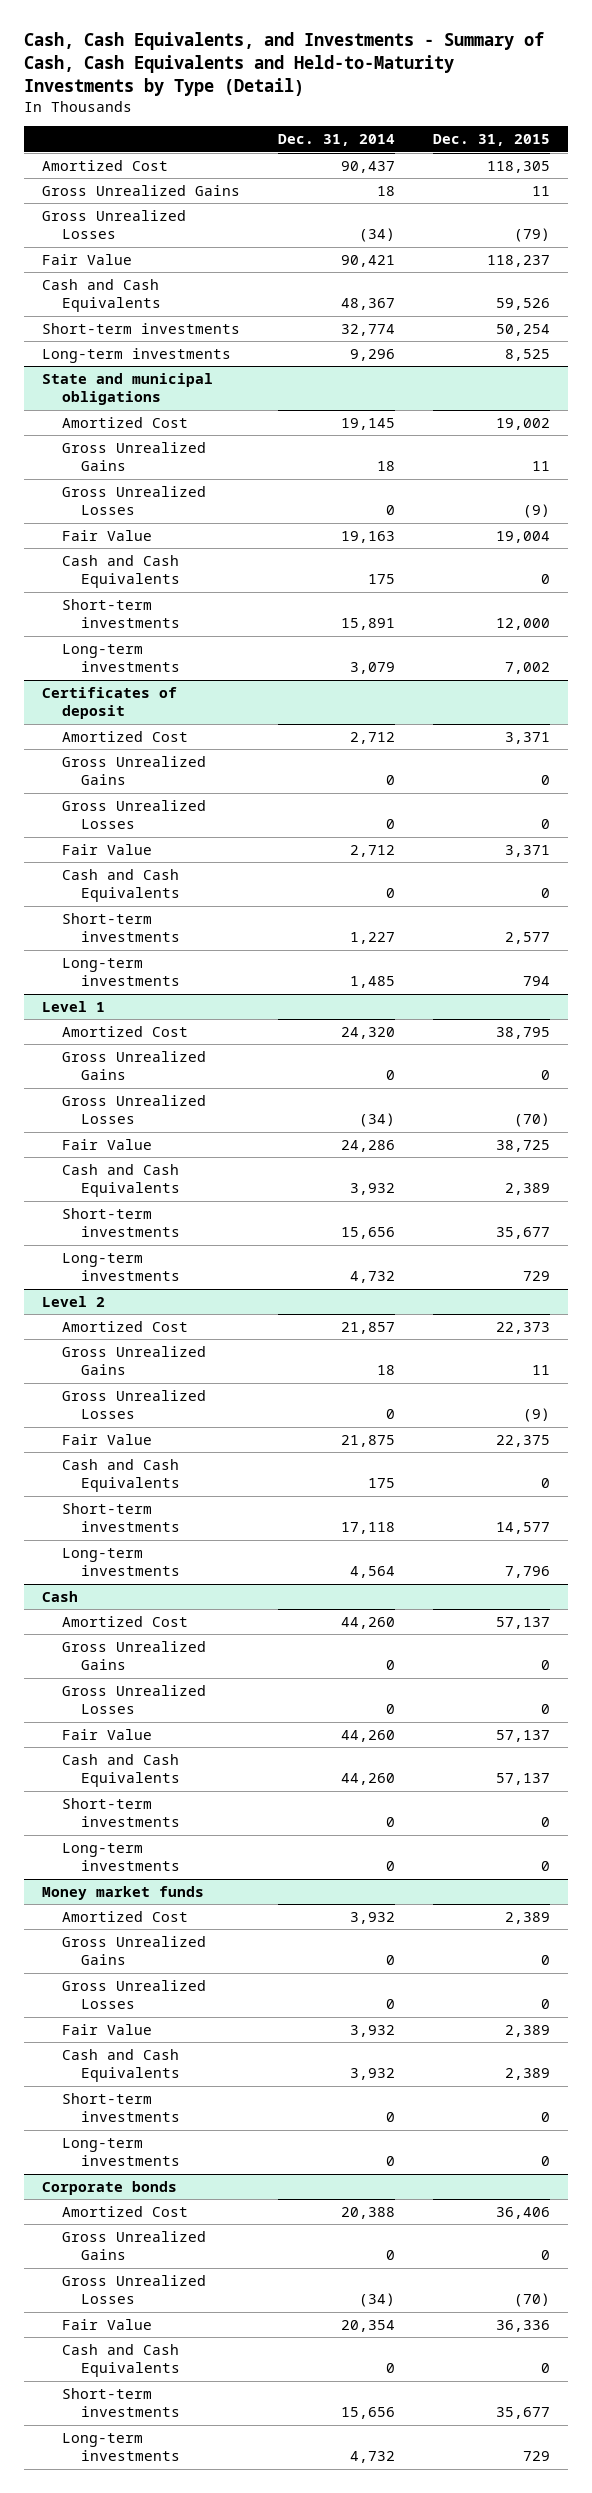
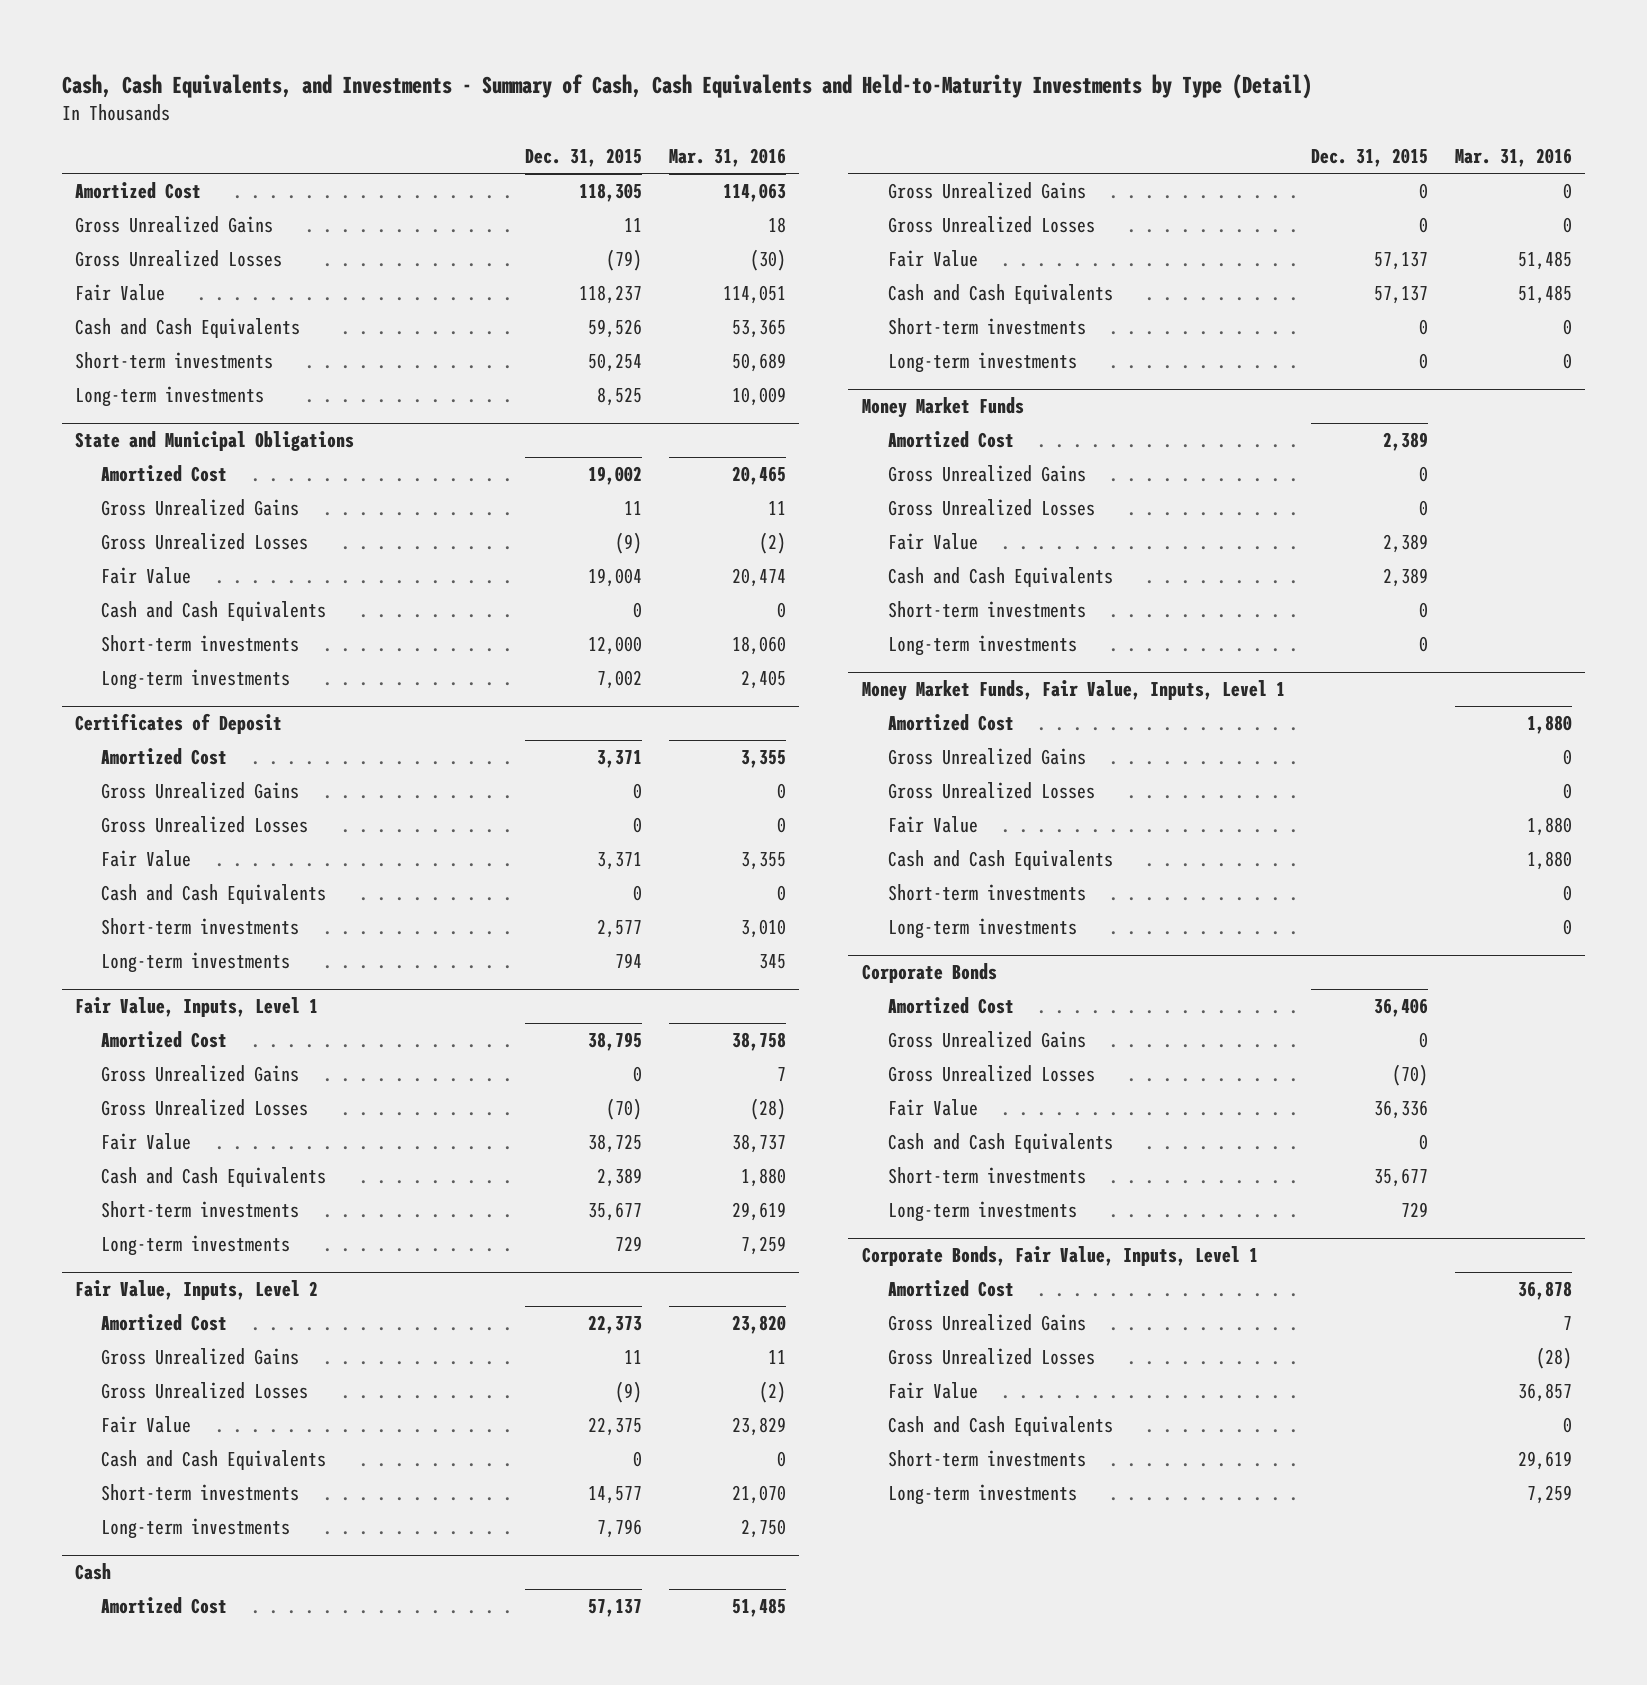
[277,134,395,147] Dec. 31, 2014 -> none
none -> [668,148,786,168] Mar. 31, 2016
[42,372,214,406] State and municipal obligations -> [75,431,355,452] State and Municipal Obligations
[42,686,178,720] Certificates of deposit -> [75,713,283,735] Certificates of Deposit
[42,1000,106,1012] Level 1 -> [75,997,319,1018] Fair Value, Inputs, Level 1
[42,1295,106,1307] Level 2 -> [75,1280,319,1301] Fair Value, Inputs, Level 2
[42,1885,205,1900] Money market funds -> [861,397,1024,419] Money Market Funds
none -> [861,680,1285,702] Money Market Funds, Fair Value, Inputs, Level 1
none -> [887,713,1014,731] Amortized Cost
none -> [887,747,1086,765] Gross Unrealized Gains
none -> [887,781,1095,799] Gross Unrealized Losses
none -> [887,815,978,833] Fair Value
none -> [887,849,1113,870] Cash and Cash Equivalents
none -> [887,883,1086,901] Short-term investments
none -> [887,917,1077,939] Long-term investments
[42,2180,178,2195] Corporate bonds -> [861,963,997,984] Corporate Bonds
none -> [861,1246,1258,1267] Corporate Bonds, Fair Value, Inputs, Level 1
none -> [887,1279,1014,1297] Amortized Cost
none -> [887,1313,1086,1331] Gross Unrealized Gains
none -> [887,1347,1095,1365] Gross Unrealized Losses
none -> [887,1381,978,1399] Fair Value
none -> [887,1415,1113,1436] Cash and Cash Equivalents
none -> [887,1449,1086,1467] Short-term investments
none -> [887,1483,1077,1505] Long-term investments

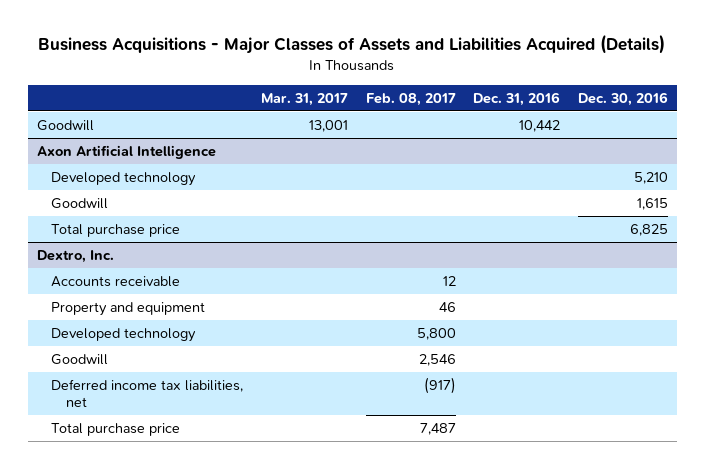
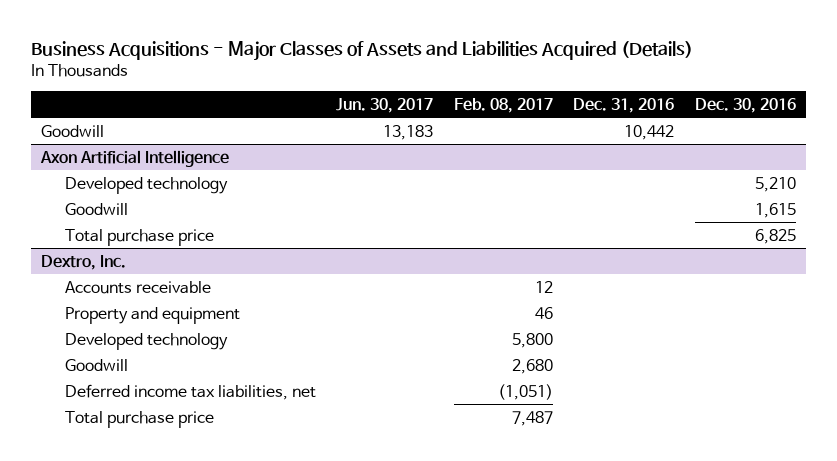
[260,92,348,106] Mar. 31, 2017 -> none
none -> [336,97,434,113] Jun. 30, 2017
[418,353,456,366] 2,546 -> [511,358,553,374] 2,680
[423,376,456,394] (917) -> [497,383,553,400] (1,051)

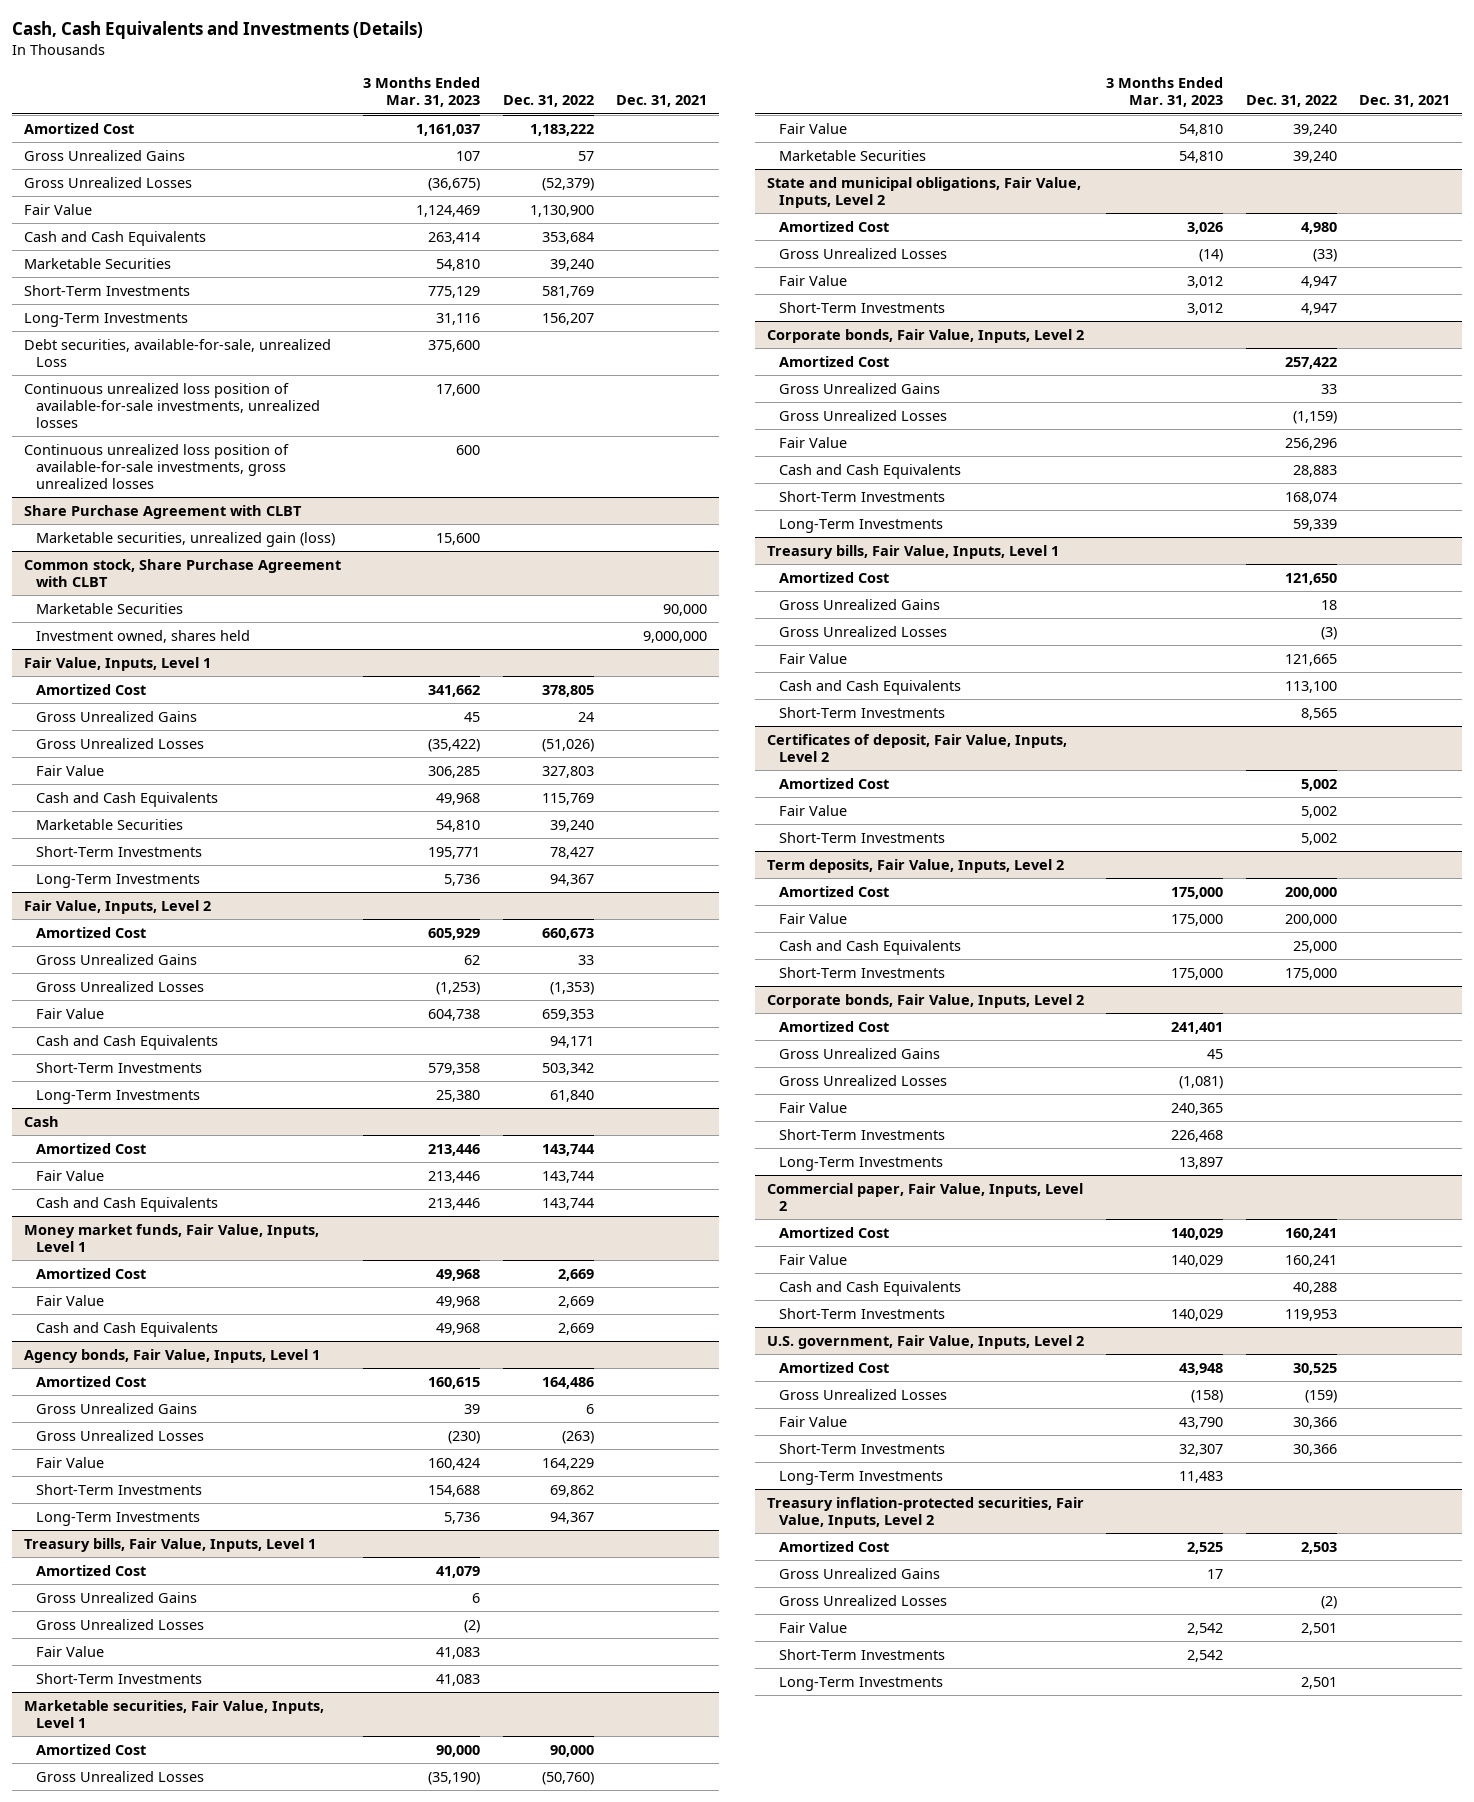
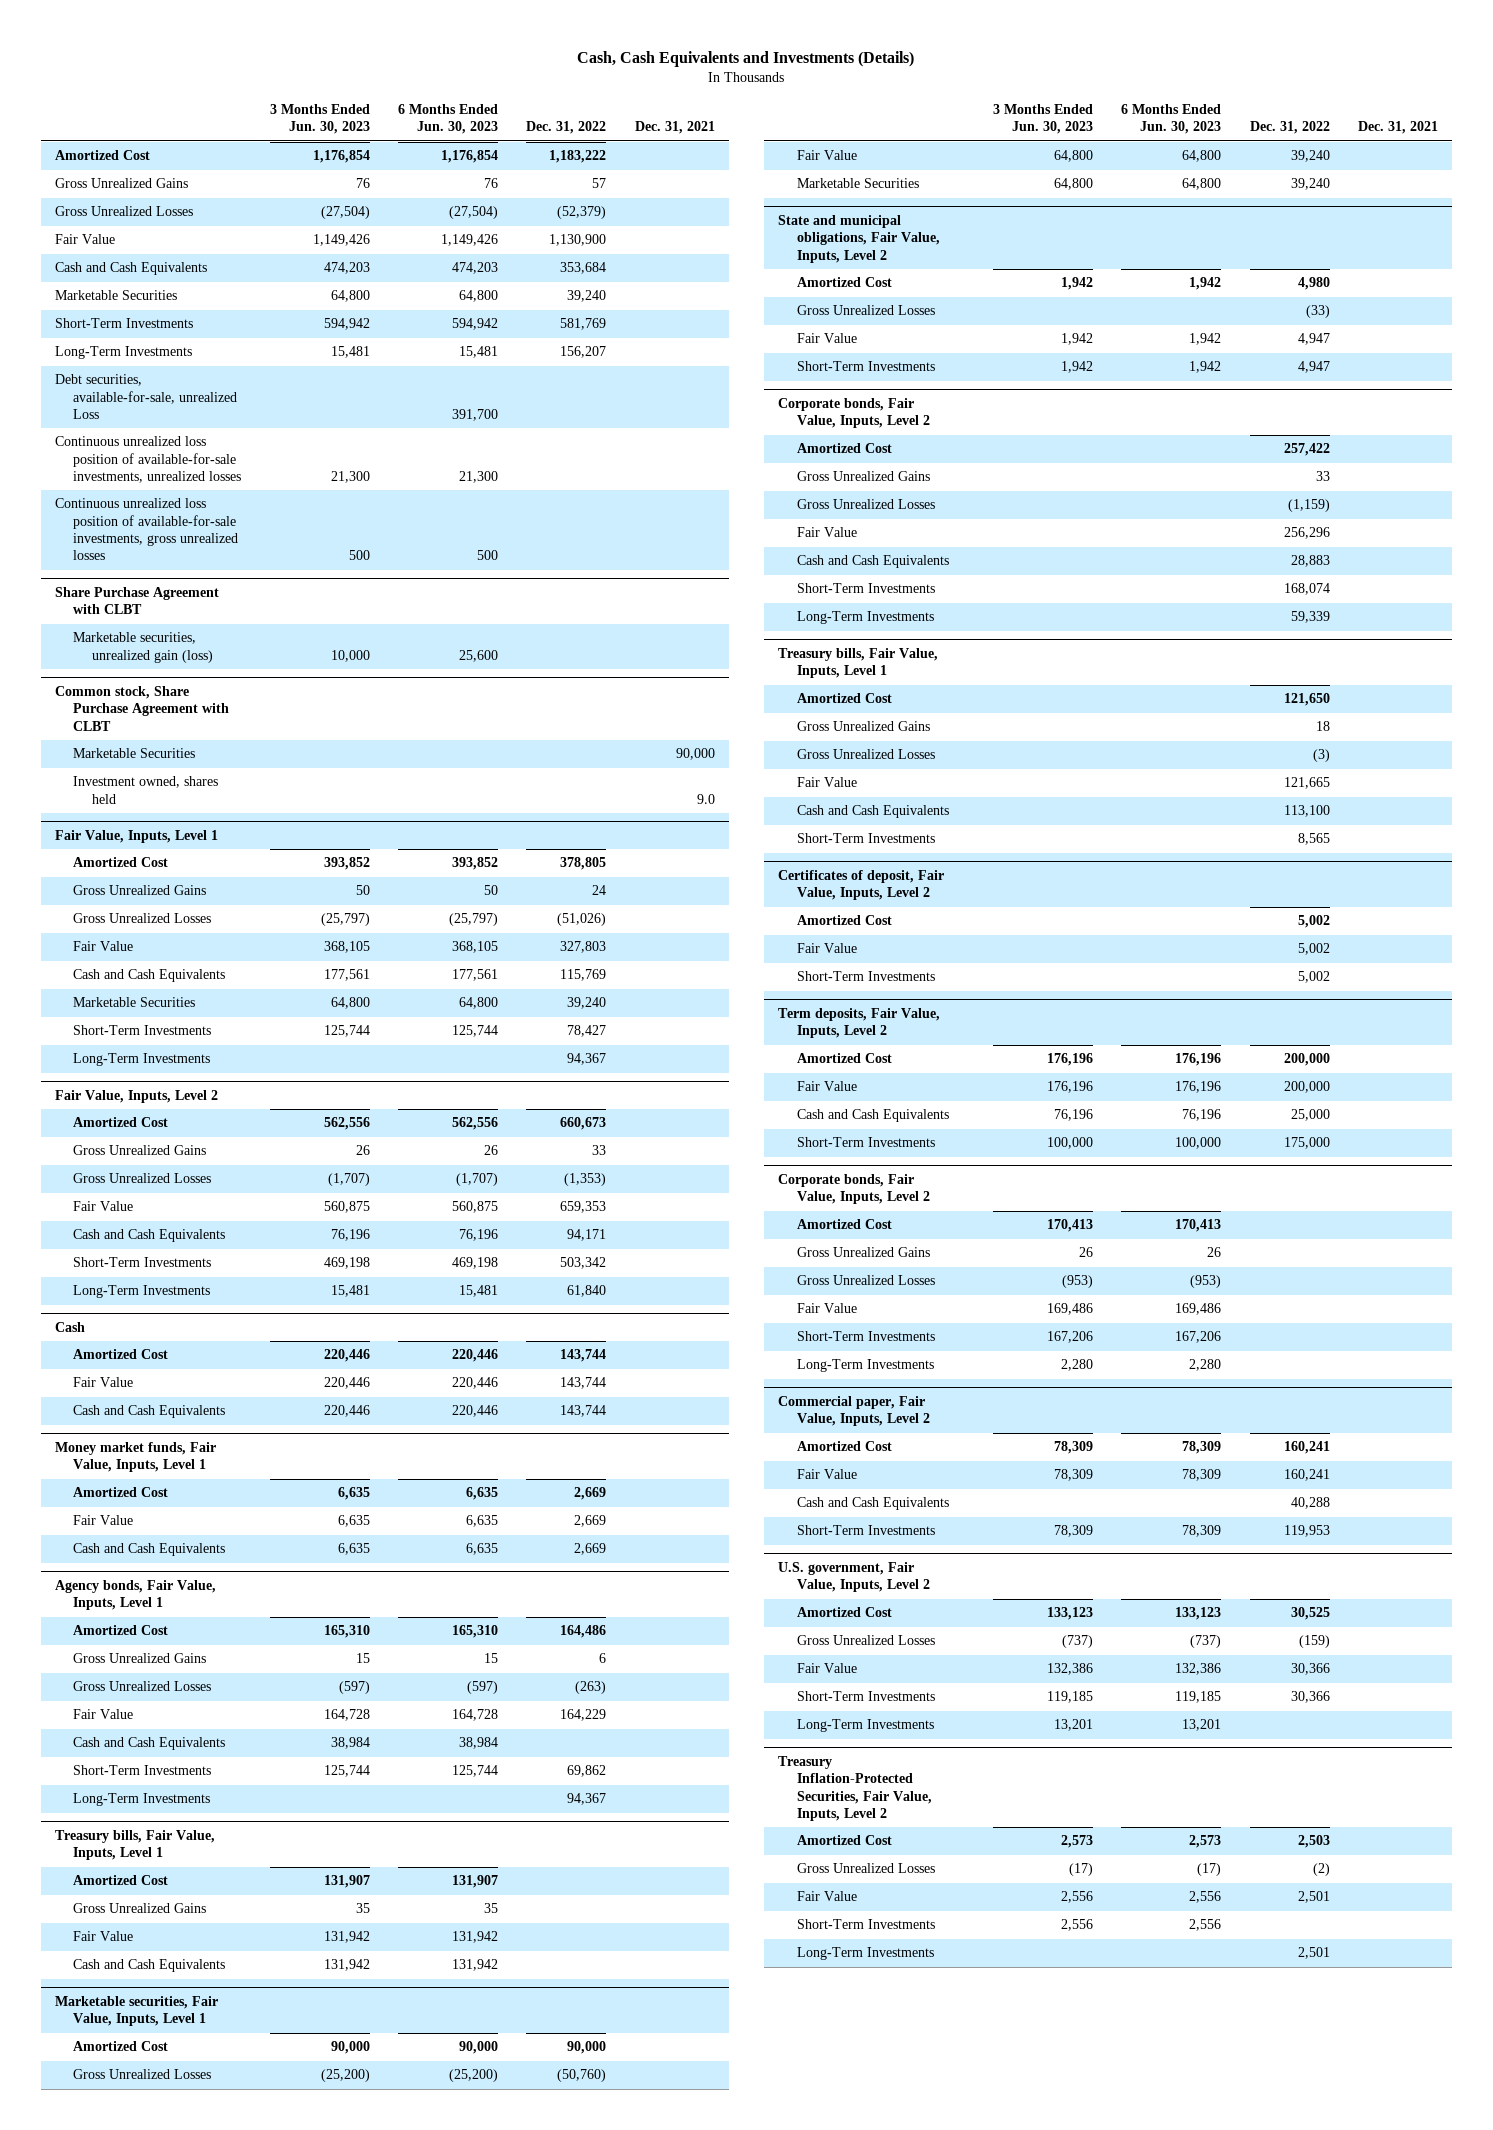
[363,77,481,108] 3 Months Ended Mar. 31, 2023 -> none
none -> [269,103,370,135] 3 Months Ended Jun. 30, 2023
none -> [398,103,499,135] 6 Months Ended Jun. 30, 2023
[643,630,708,643] 9,000,000 -> [696,793,715,804] 9.0
none -> [73,1737,226,1751] Cash and Cash Equivalents
[35,1618,204,1630] Gross Unrealized Losses -> none
[35,1672,202,1684] Short-Term Investments -> none
none -> [73,1959,226,1973] Cash and Cash Equivalents
[766,1496,1084,1528] Treasury inflation-protected securities, Fair Value, Inputs, Level 2 -> [778,1756,932,1821] Treasury Inflation-Protected Securities, Fair Value, Inputs, Level 2
[778,1567,940,1579] Gross Unrealized Gains -> none

